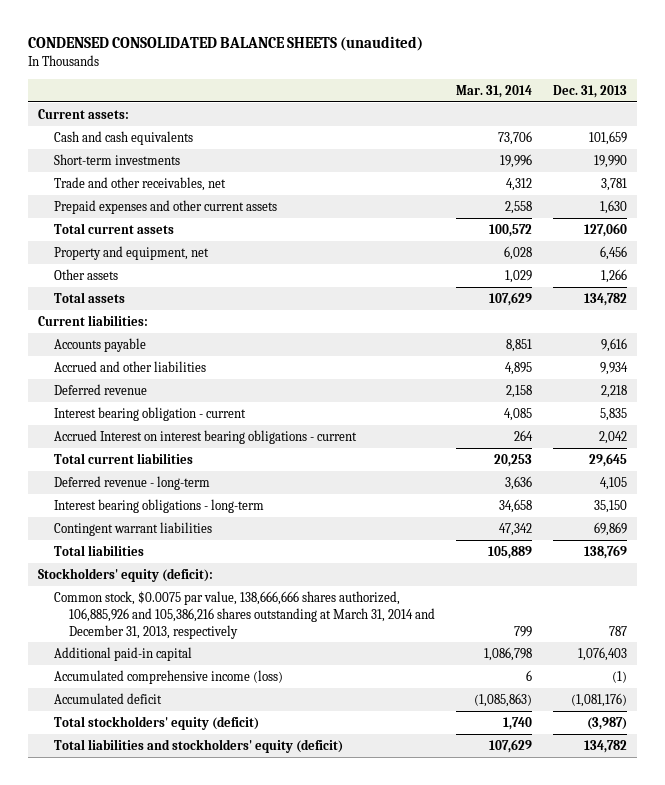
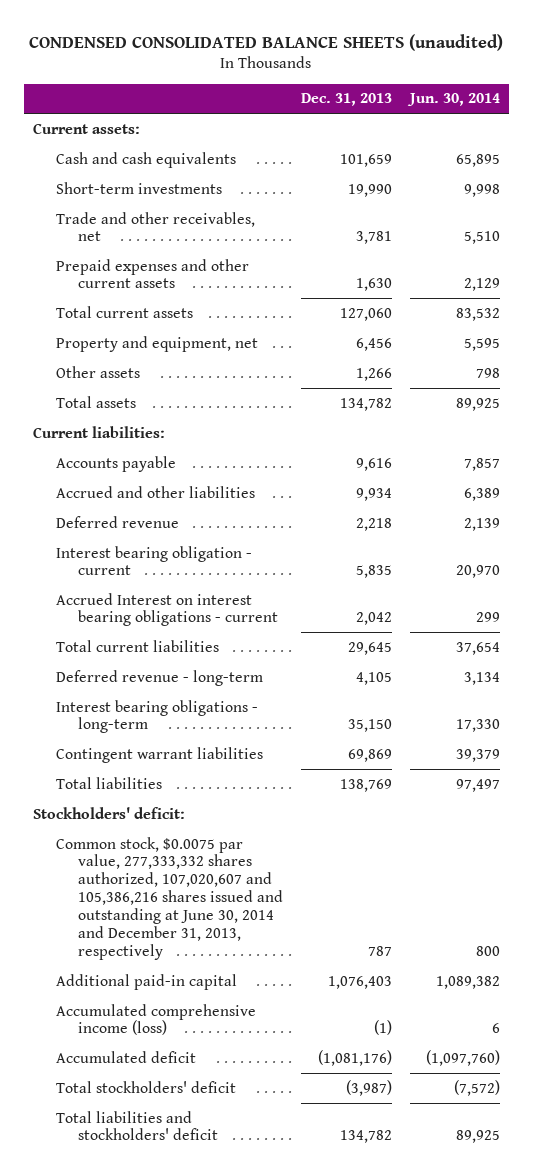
[455,85,532,99] Mar. 31, 2014 -> none
none -> [407,93,501,107] Jun. 30, 2014
[38,567,214,582] Stockholders' equity (deficit): -> [32,806,185,819] Stockholders' deficit:
[53,590,435,639] Common stock, $0.0075 par value, 138,666,666 shares authorized, 106,885,926 and 105,386,216 shares outstanding at March 31, 2014 and December 31, 2013, respectively -> [55,836,284,961] Common stock, $0.0075 par value, 277,333,332 shares authorized, 107,020,607 and 105,386,216 shares issued and outstanding at June 30, 2014 and December 31, 2013, respectively
[53,715,259,730] Total stockholders' equity (deficit) -> [55,1080,236,1093] Total stockholders' deficit
[53,738,343,753] Total liabilities and stockholders' equity (deficit) -> [55,1110,219,1141] Total liabilities and stockholders' deficit

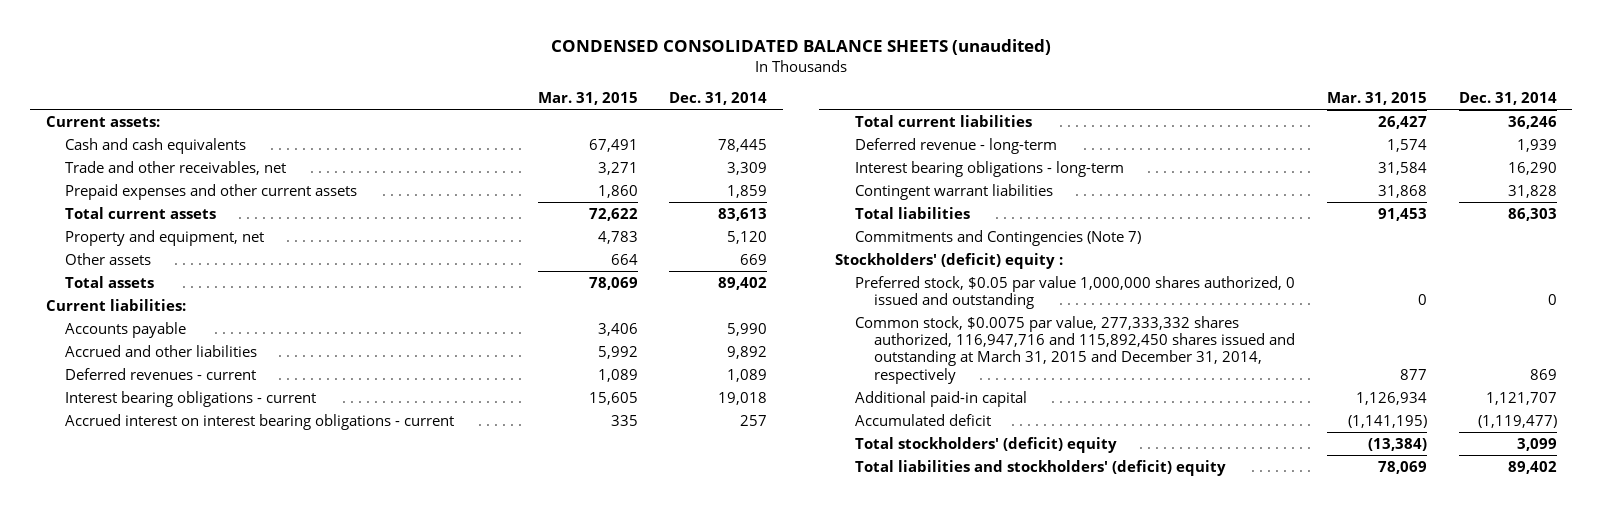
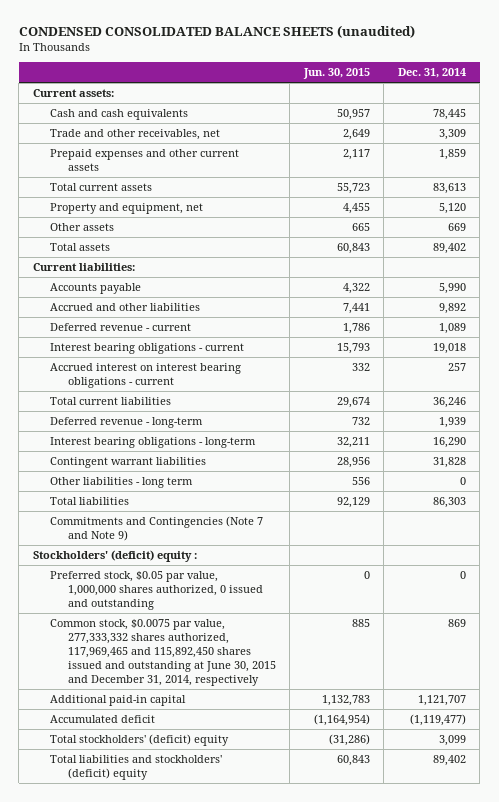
[537,92,638,106] Mar. 31, 2015 -> none
none -> [302,68,370,80] Jun. 30, 2015
[65,367,257,380] Deferred revenues - current -> [50,322,192,331] Deferred revenue - current
none -> [50,476,194,488] Other liabilities - long term
[854,229,1141,246] Commitments and Contingencies (Note 7) -> [50,515,264,541] Commitments and Contingencies (Note 7 and Note 9)
[854,275,1295,309] Preferred stock, $0.05 par value 1,000,000 shares authorized, 0 issued and outstanding -> [50,570,263,610] Preferred stock, $0.05 par value, 1,000,000 shares authorized, 0 issued and outstanding
[854,315,1296,384] Common stock, $0.0075 par value, 277,333,332 shares authorized, 116,947,716 and 115,892,450 shares issued and outstanding at March 31, 2015 and December 31, 2014, respectively -> [50,618,276,687] Common stock, $0.0075 par value, 277,333,332 shares authorized, 117,969,465 and 115,892,450 shares issued and outstanding at June 30, 2015 and December 31, 2014, respectively

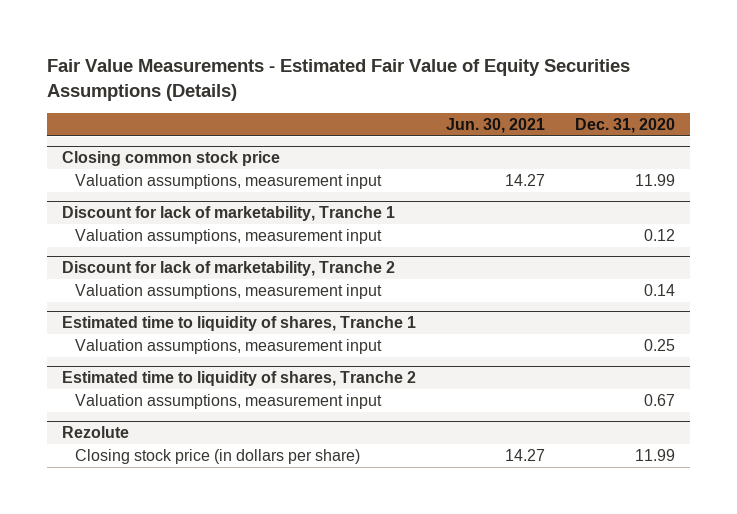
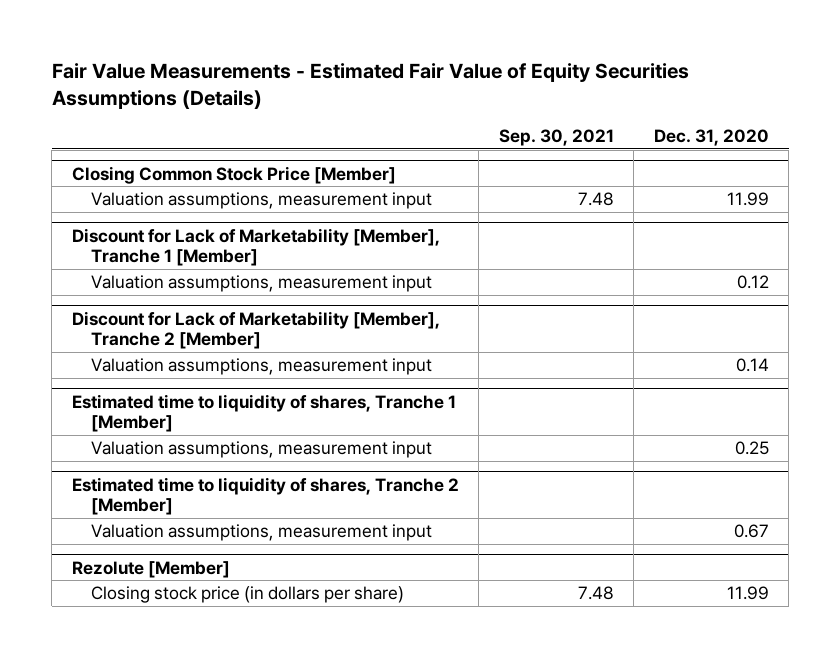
[445,117,545,133] Jun. 30, 2021 -> none
none -> [498,128,614,146] Sep. 30, 2021
[62,151,281,167] Closing common stock price -> [71,165,396,184] Closing Common Stock Price [Member]
[62,206,396,222] Discount for lack of marketability, Tranche 1 -> [71,227,440,267] Discount for Lack of Marketability [Member], Tranche 1 [Member]
[62,261,396,277] Discount for lack of marketability, Tranche 2 -> [71,310,440,350] Discount for Lack of Marketability [Member], Tranche 2 [Member]
[62,316,417,332] Estimated time to liquidity of shares, Tranche 1 -> [71,393,456,433] Estimated time to liquidity of shares, Tranche 1 [Member]
[62,371,417,387] Estimated time to liquidity of shares, Tranche 2 -> [71,476,459,516] Estimated time to liquidity of shares, Tranche 2 [Member]
[62,426,130,439] Rezolute -> [71,560,230,578] Rezolute [Member]

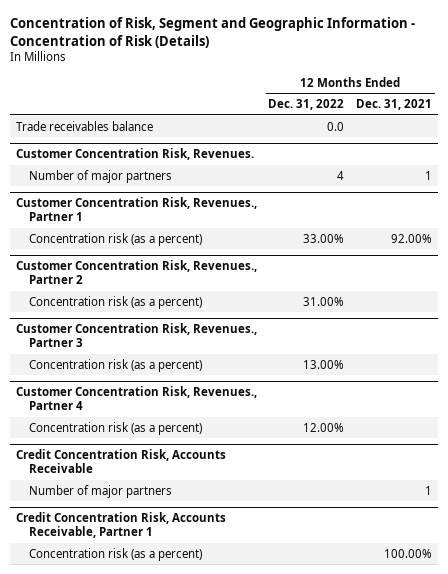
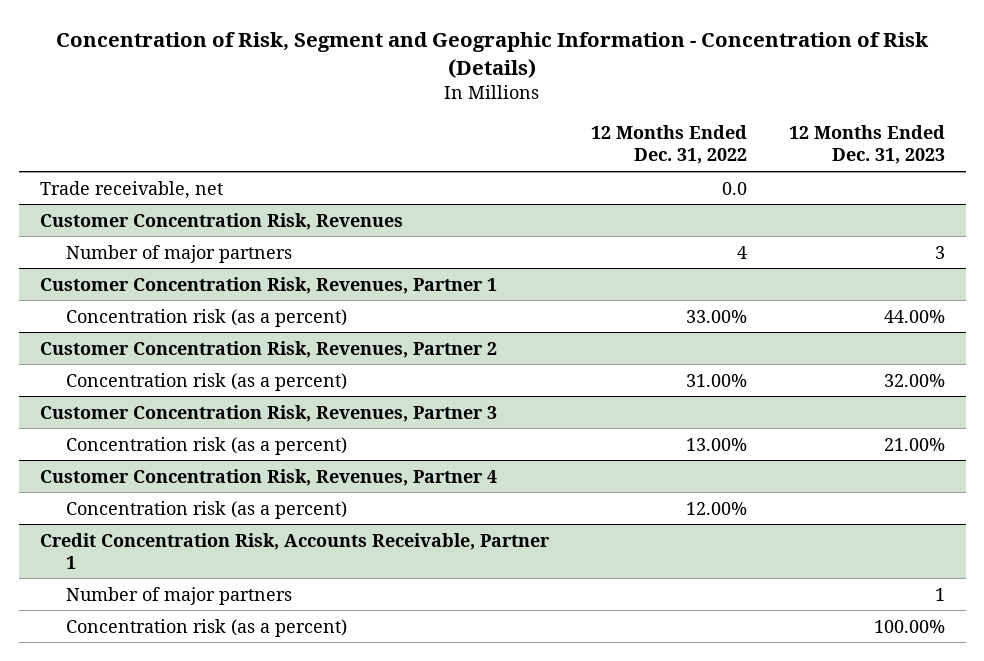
[355,99,432,111] Dec. 31, 2021 -> none
none -> [788,125,945,165] 12 Months Ended Dec. 31, 2023
[15,120,153,131] Trade receivables balance -> [39,180,223,199] Trade receivable, net
[15,148,254,161] Customer Concentration Risk, Revenues. -> [39,212,403,230] Customer Concentration Risk, Revenues
[15,197,257,222] Customer Concentration Risk, Revenues., Partner 1 -> [39,276,497,294] Customer Concentration Risk, Revenues, Partner 1
[15,260,257,285] Customer Concentration Risk, Revenues., Partner 2 -> [39,340,497,358] Customer Concentration Risk, Revenues, Partner 2
[15,323,257,348] Customer Concentration Risk, Revenues., Partner 3 -> [39,404,497,422] Customer Concentration Risk, Revenues, Partner 3
[15,386,257,411] Customer Concentration Risk, Revenues., Partner 4 -> [39,468,497,486] Customer Concentration Risk, Revenues, Partner 4
[15,449,226,474] Credit Concentration Risk, Accounts Receivable -> none
[29,484,173,498] Number of major partners -> none
none -> [65,586,292,605] Number of major partners

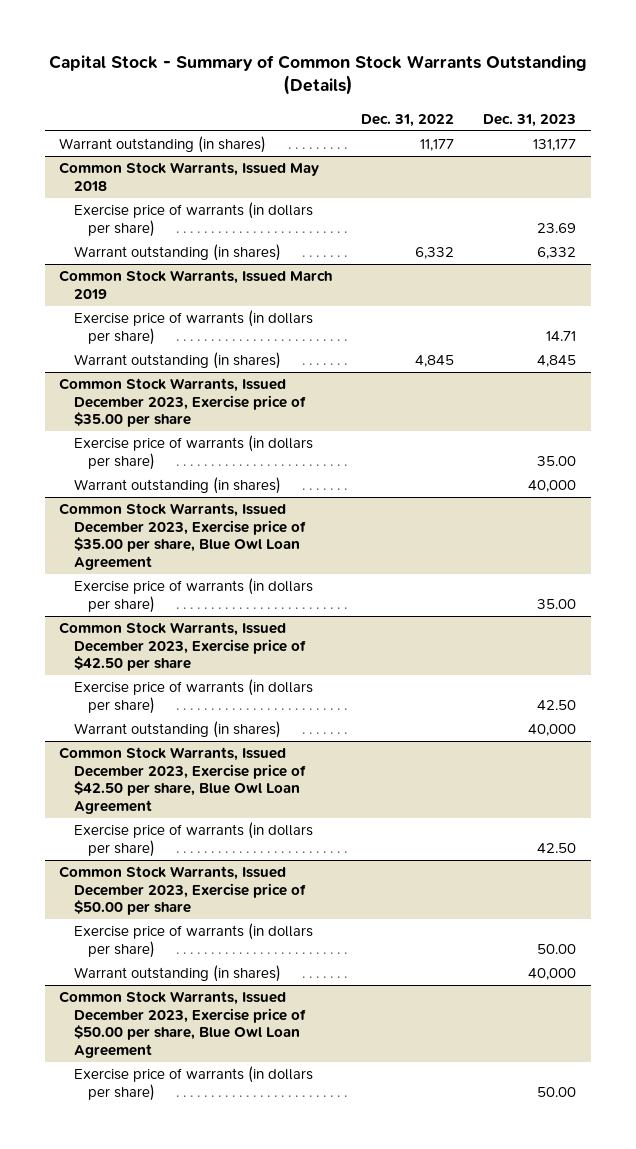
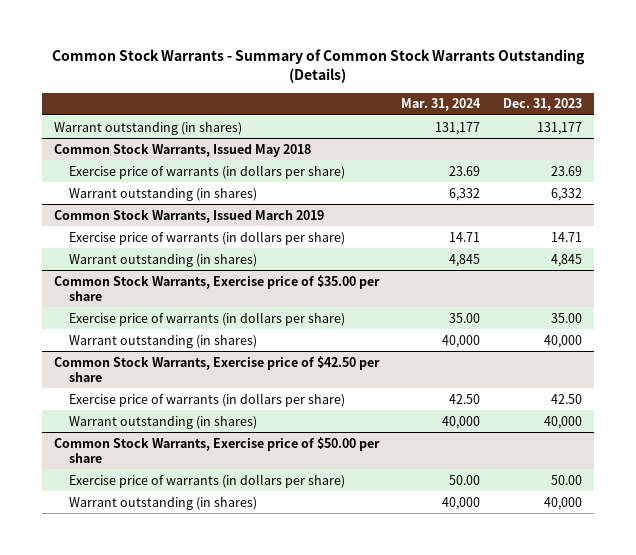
[48,55,587,96] Capital Stock - Summary of Common Stock Warrants Outstanding (Details) -> [51,49,585,84] Common Stock Warrants - Summary of Common Stock Warrants Outstanding (Details)
[361,113,455,127] Dec. 31, 2022 -> none
none -> [401,98,482,112] Mar. 31, 2024
[59,378,306,428] Common Stock Warrants, Issued December 2023, Exercise price of $35.00 per share -> [53,274,380,301] Common Stock Warrants, Exercise price of $35.00 per share
[59,503,306,571] Common Stock Warrants, Issued December 2023, Exercise price of $35.00 per share, Blue Owl Loan Agreement -> none
[73,578,313,613] Exercise price of warrants (in dollars per share) -> none
[59,622,306,672] Common Stock Warrants, Issued December 2023, Exercise price of $42.50 per share -> [53,355,380,382] Common Stock Warrants, Exercise price of $42.50 per share
[59,747,306,815] Common Stock Warrants, Issued December 2023, Exercise price of $42.50 per share, Blue Owl Loan Agreement -> none
[73,822,313,857] Exercise price of warrants (in dollars per share) -> none
[59,866,306,916] Common Stock Warrants, Issued December 2023, Exercise price of $50.00 per share -> [53,436,380,463] Common Stock Warrants, Exercise price of $50.00 per share
[59,991,306,1059] Common Stock Warrants, Issued December 2023, Exercise price of $50.00 per share, Blue Owl Loan Agreement -> none
[73,1066,313,1101] Exercise price of warrants (in dollars per share) -> none

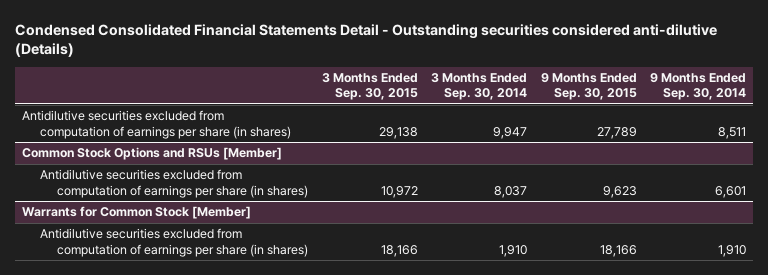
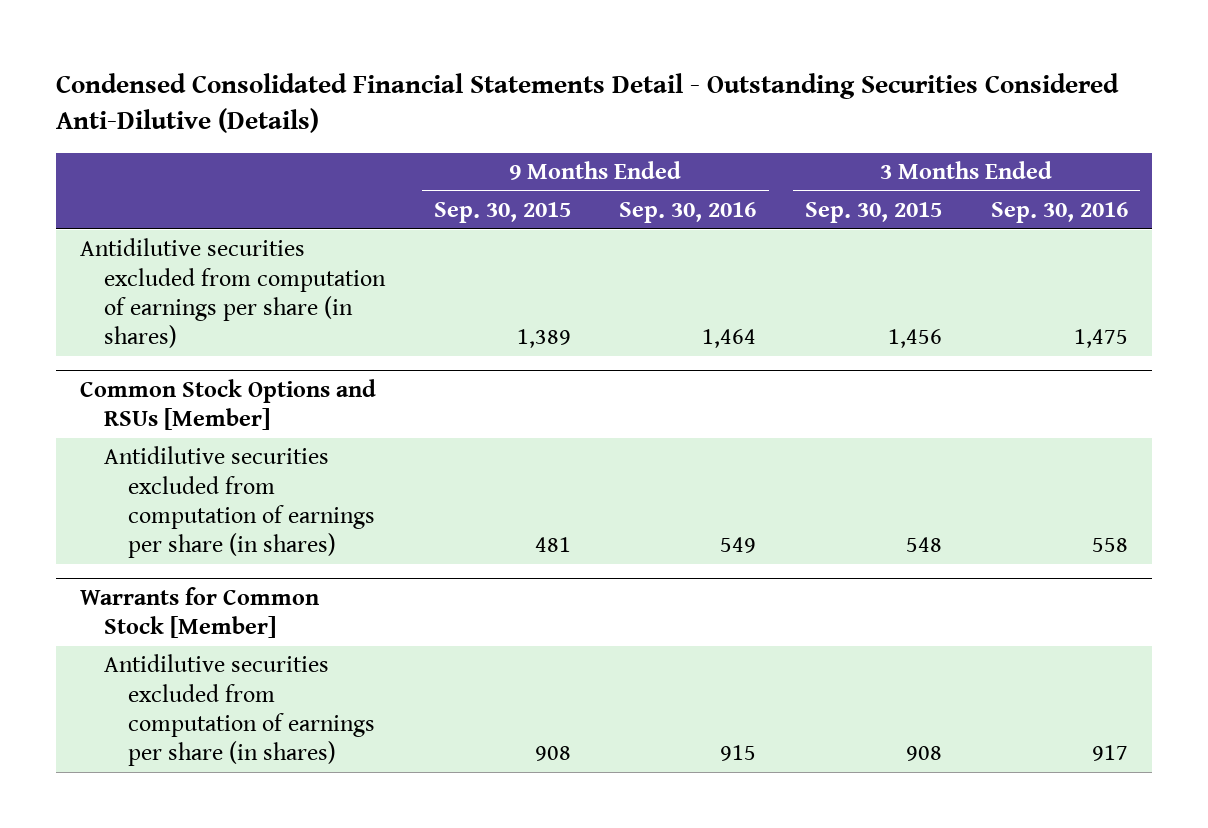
[15,23,718,58] Condensed Consolidated Financial Statements Detail - Outstanding securities considered anti-dilutive (Details) -> [56,72,1120,134] Condensed Consolidated Financial Statements Detail - Outstanding Securities Considered Anti-Dilutive (Details)
[431,72,528,101] 3 Months Ended Sep. 30, 2014 -> none
[650,72,747,101] 9 Months Ended Sep. 30, 2014 -> none
none -> [619,202,757,224] Sep. 30, 2016
none -> [990,202,1128,224] Sep. 30, 2016
[378,126,418,139] 29,138 -> [888,329,943,349] 1,456
[596,126,637,139] 27,789 -> [516,329,571,349] 1,389
[380,185,418,198] 10,972 -> [906,537,943,553] 548
[602,185,637,198] 9,623 -> [534,537,571,553] 481
[380,244,418,257] 18,166 -> [906,746,943,762] 908
[599,244,637,257] 18,166 -> [534,746,571,762] 908

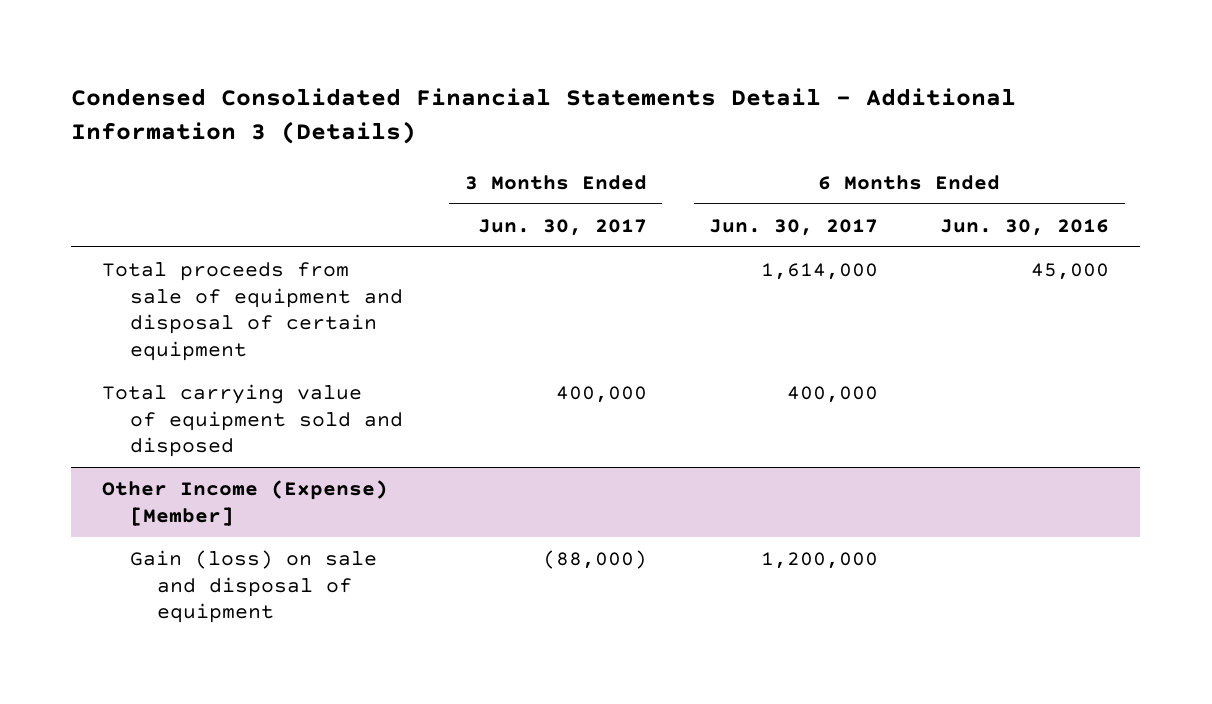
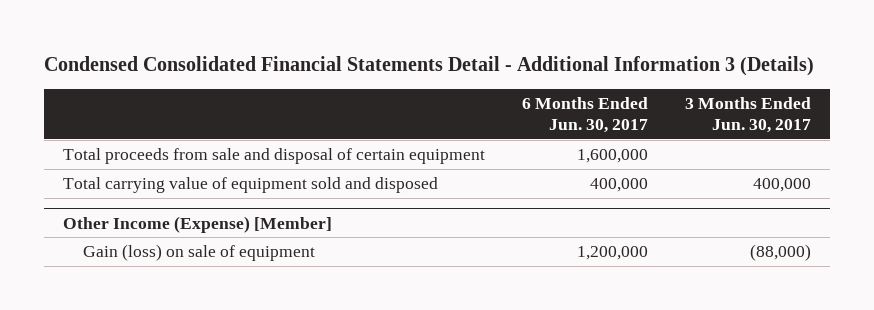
[940,218,1110,236] Jun. 30, 2016 -> none
[102,262,403,361] Total proceeds from sale of equipment and disposal of certain equipment -> [62,148,485,165] Total proceeds from sale and disposal of certain equipment
[761,263,879,281] 1,614,000 -> [576,149,648,164] 1,600,000
[129,550,377,624] Gain (loss) on sale and disposal of equipment -> [83,244,316,262] Gain (loss) on sale of equipment

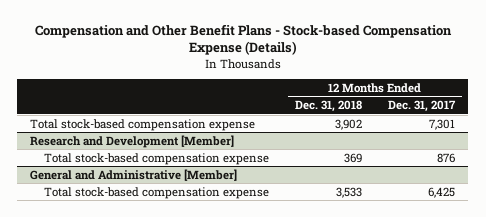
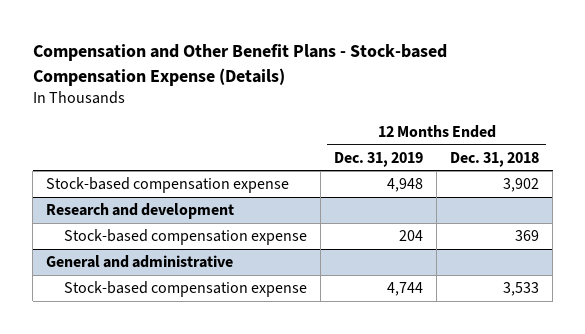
[388,100,457,113] Dec. 31, 2017 -> none
none -> [334,151,424,167] Dec. 31, 2019
[30,118,256,131] Total stock-based compensation expense -> [46,177,290,194] Stock-based compensation expense
[30,134,235,148] Research and Development [Member] -> [46,203,235,220] Research and development
[43,152,269,165] Total stock-based compensation expense -> [64,229,308,246] Stock-based compensation expense
[30,168,238,181] General and Administrative [Member] -> [46,255,234,269] General and administrative
[43,186,269,199] Total stock-based compensation expense -> [64,281,308,298] Stock-based compensation expense

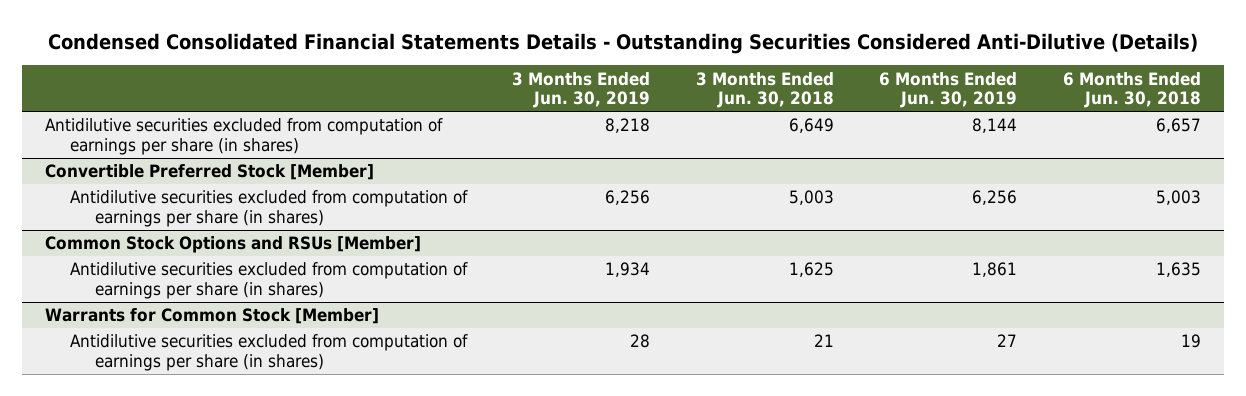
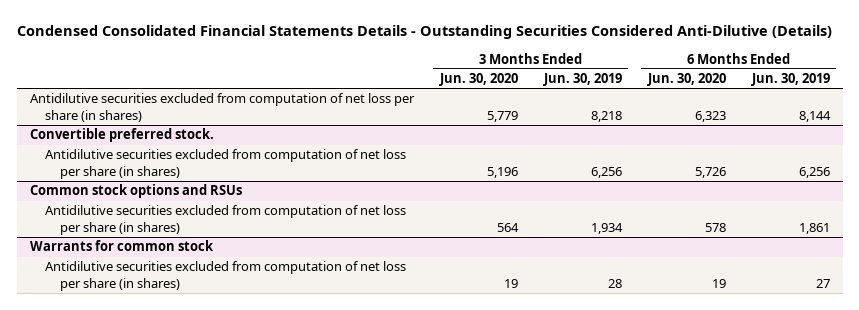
[695,71,834,109] 3 Months Ended Jun. 30, 2018 -> none
[1062,71,1201,109] 6 Months Ended Jun. 30, 2018 -> none
none -> [438,73,518,87] Jun. 30, 2020
none -> [646,73,726,87] Jun. 30, 2020
[45,118,444,155] Antidilutive securities excluded from computation of earnings per share (in shares) -> [29,93,415,122] Antidilutive securities excluded from computation of net loss per share (in shares)
[45,164,375,181] Convertible Preferred Stock [Member] -> [29,128,214,143] Convertible preferred stock.
[70,190,469,227] Antidilutive securities excluded from computation of earnings per share (in shares) -> [44,149,406,179] Antidilutive securities excluded from computation of net loss per share (in shares)
[45,236,422,254] Common Stock Options and RSUs [Member] -> [29,184,242,199] Common stock options and RSUs
[70,262,469,299] Antidilutive securities excluded from computation of earnings per share (in shares) -> [44,205,406,235] Antidilutive securities excluded from computation of net loss per share (in shares)
[45,308,380,325] Warrants for Common Stock [Member] -> [29,240,214,252] Warrants for common stock
[70,334,469,371] Antidilutive securities excluded from computation of earnings per share (in shares) -> [44,261,406,291] Antidilutive securities excluded from computation of net loss per share (in shares)

